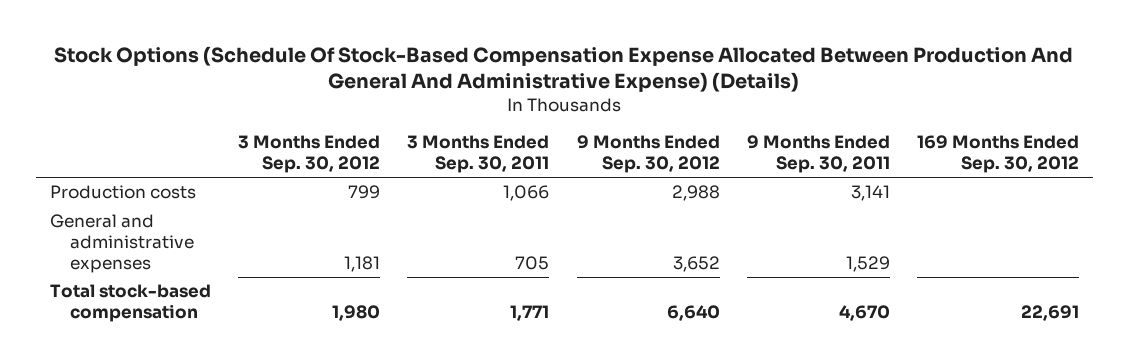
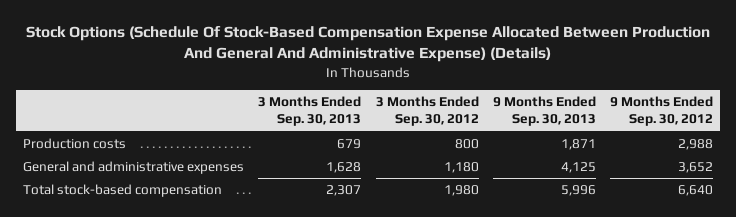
[407,135,550,173] 3 Months Ended Sep. 30, 2011 -> none
[746,135,890,173] 9 Months Ended Sep. 30, 2011 -> none
[917,135,1080,173] 169 Months Ended Sep. 30, 2012 -> none
none -> [258,96,362,127] 3 Months Ended Sep. 30, 2013
none -> [492,96,596,127] 9 Months Ended Sep. 30, 2013
[348,185,381,200] 799 -> [454,139,479,150] 800
[344,255,381,272] 1,181 -> [443,162,479,174] 1,180

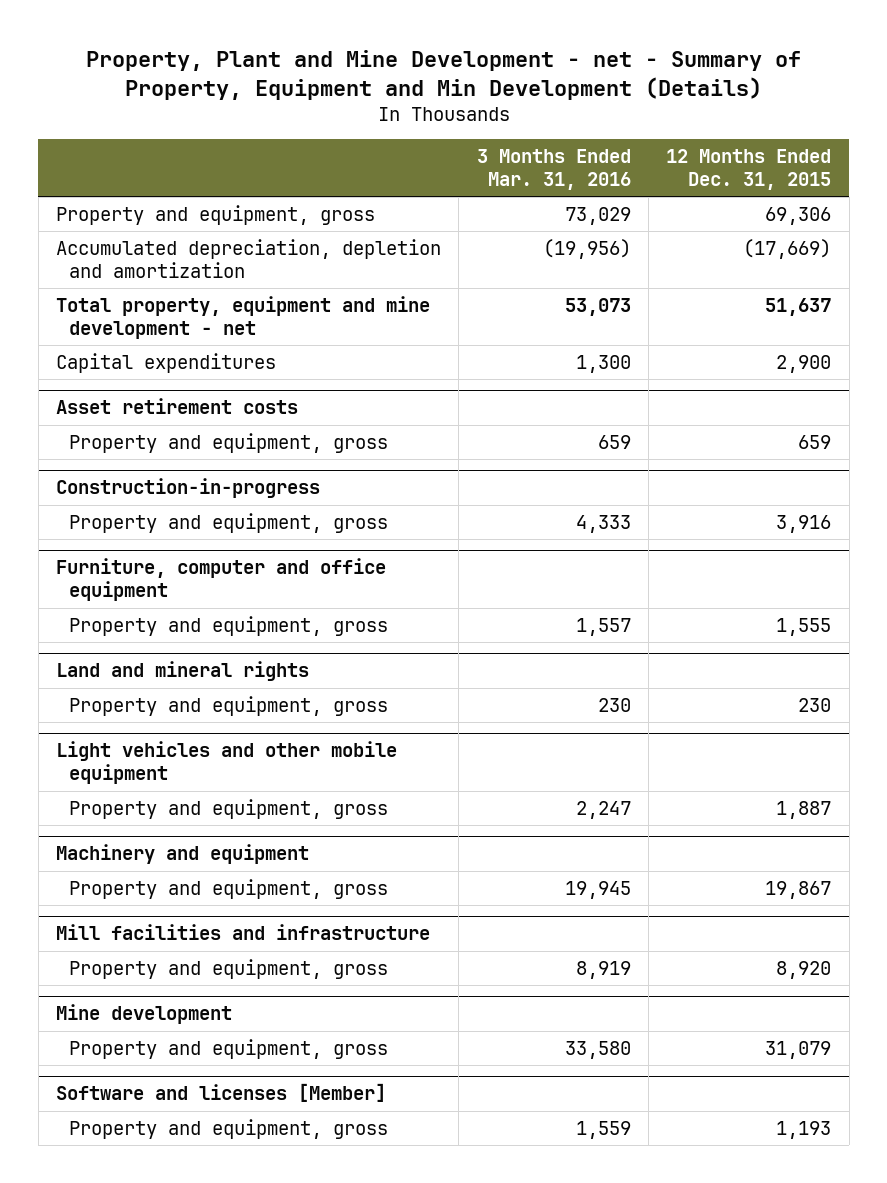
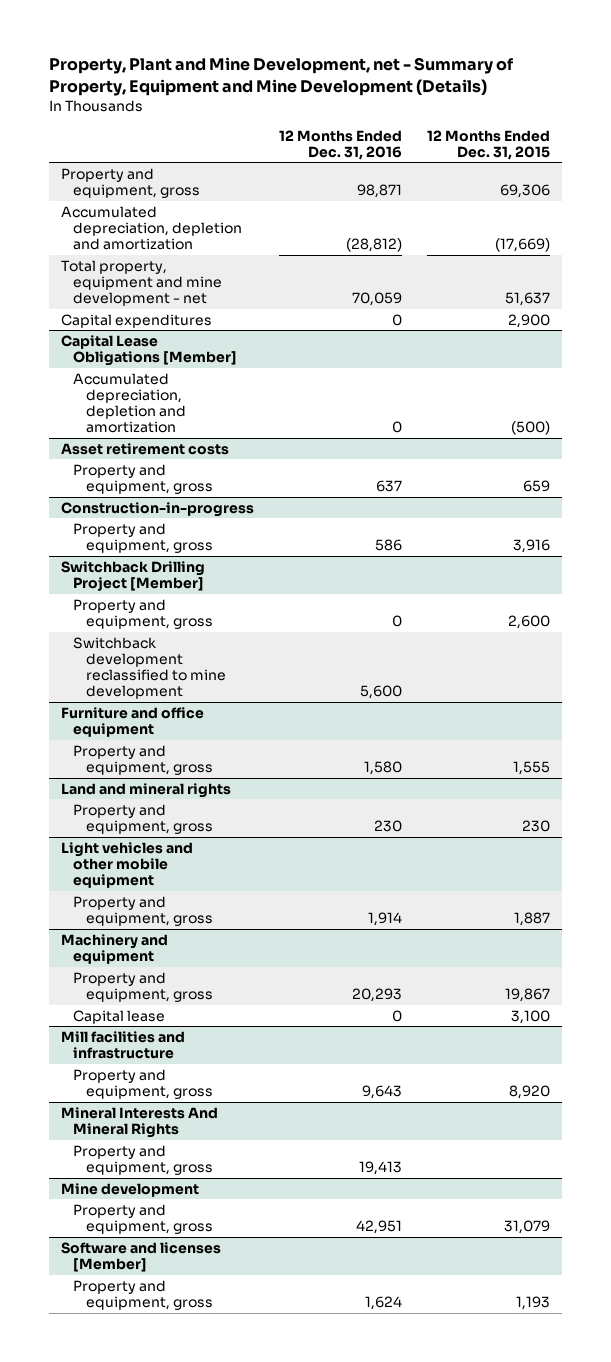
[85,49,801,100] Property, Plant and Mine Development - net - Summary of Property, Equipment and Min Development (Details) -> [48,57,514,96] Property, Plant and Mine Development, net - Summary of Property, Equipment and Mine Development (Details)
[476,149,631,191] 3 Months Ended Mar. 31, 2016 -> none
none -> [278,129,402,160] 12 Months Ended Dec. 31, 2016
none -> [61,334,238,366] Capital Lease Obligations [Member]
none -> [73,372,186,434] Accumulated depreciation, depletion and amortization
none -> [61,560,206,591] Switchback Drilling Project [Member]
none -> [73,598,213,629] Property and equipment, gross
none -> [73,636,226,700] Switchback development reclassified to mine development
[56,558,387,602] Furniture, computer and office equipment -> [61,706,205,737] Furniture and office equipment
none -> [73,1009,166,1024] Capital lease
none -> [61,1106,219,1138] Mineral Interests And Mineral Rights
none -> [73,1144,213,1175] Property and equipment, gross

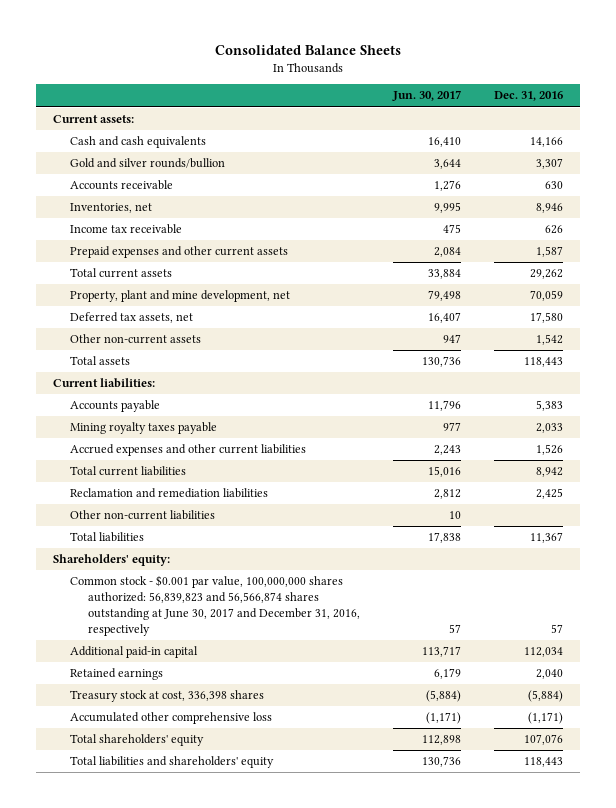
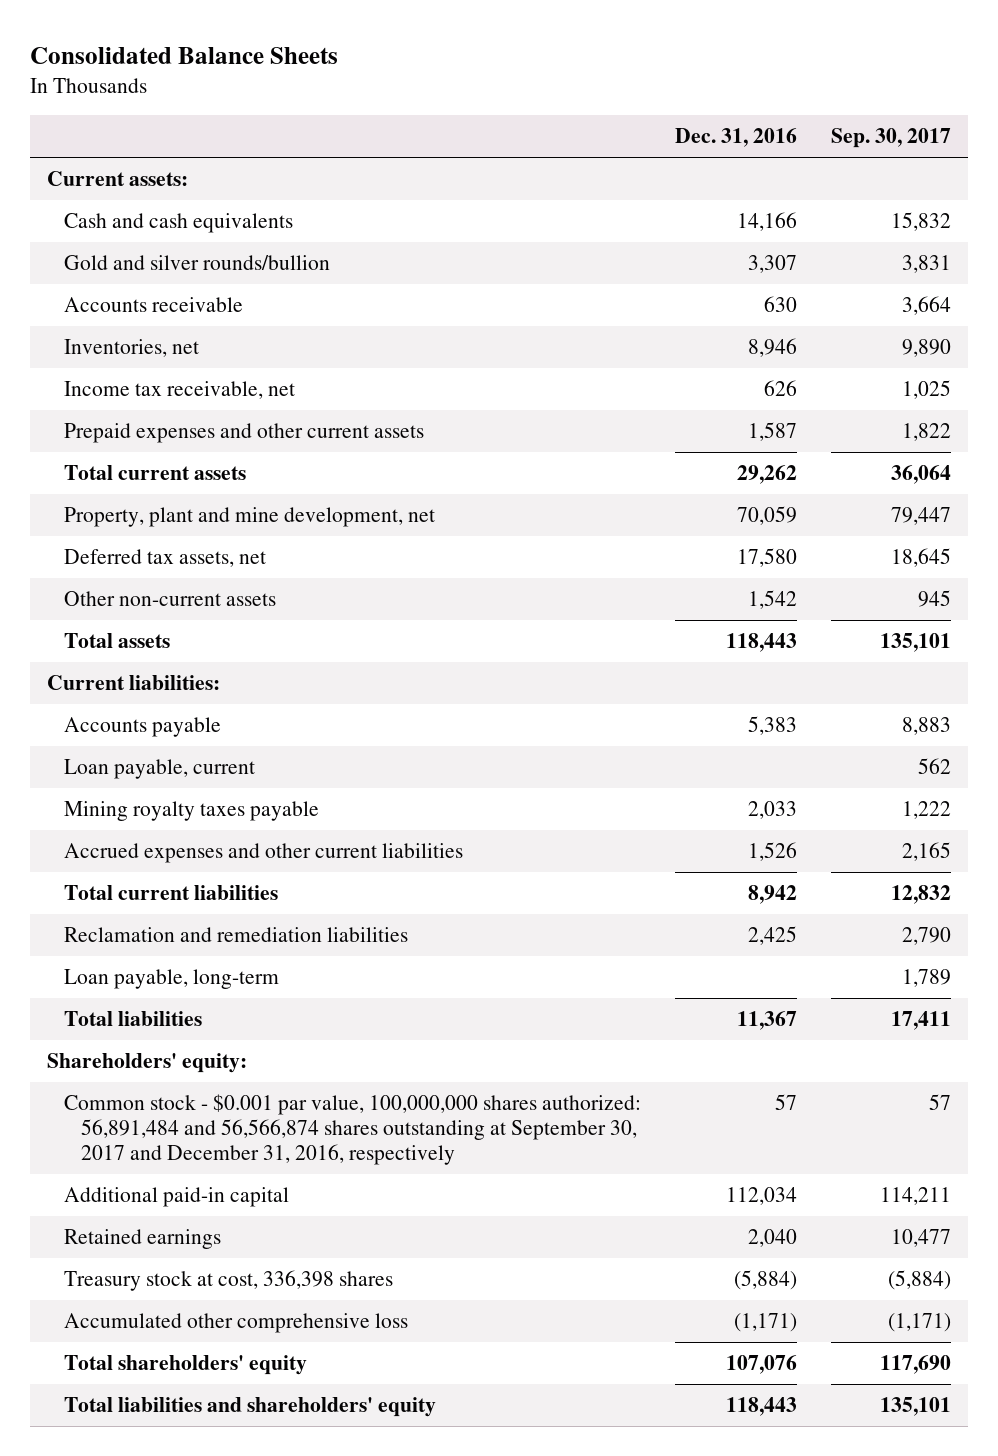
[392,90,462,102] Jun. 30, 2017 -> none
none -> [830,128,951,149] Sep. 30, 2017
[70,224,183,235] Income tax receivable -> [64,381,296,400] Income tax receivable, net
none -> [64,759,256,780] Loan payable, current
[70,510,216,521] Other non-current liabilities -> none
none -> [64,969,280,990] Loan payable, long-term
[70,575,360,636] Common stock - $0.001 par value, 100,000,000 shares authorized: 56,839,823 and 56,566,874 shares outstanding at June 30, 2017 and December 31, 2016, respectively -> [64,1094,642,1166] Common stock - $0.001 par value, 100,000,000 shares authorized: 56,891,484 and 56,566,874 shares outstanding at September 30, 2017 and December 31, 2016, respectively

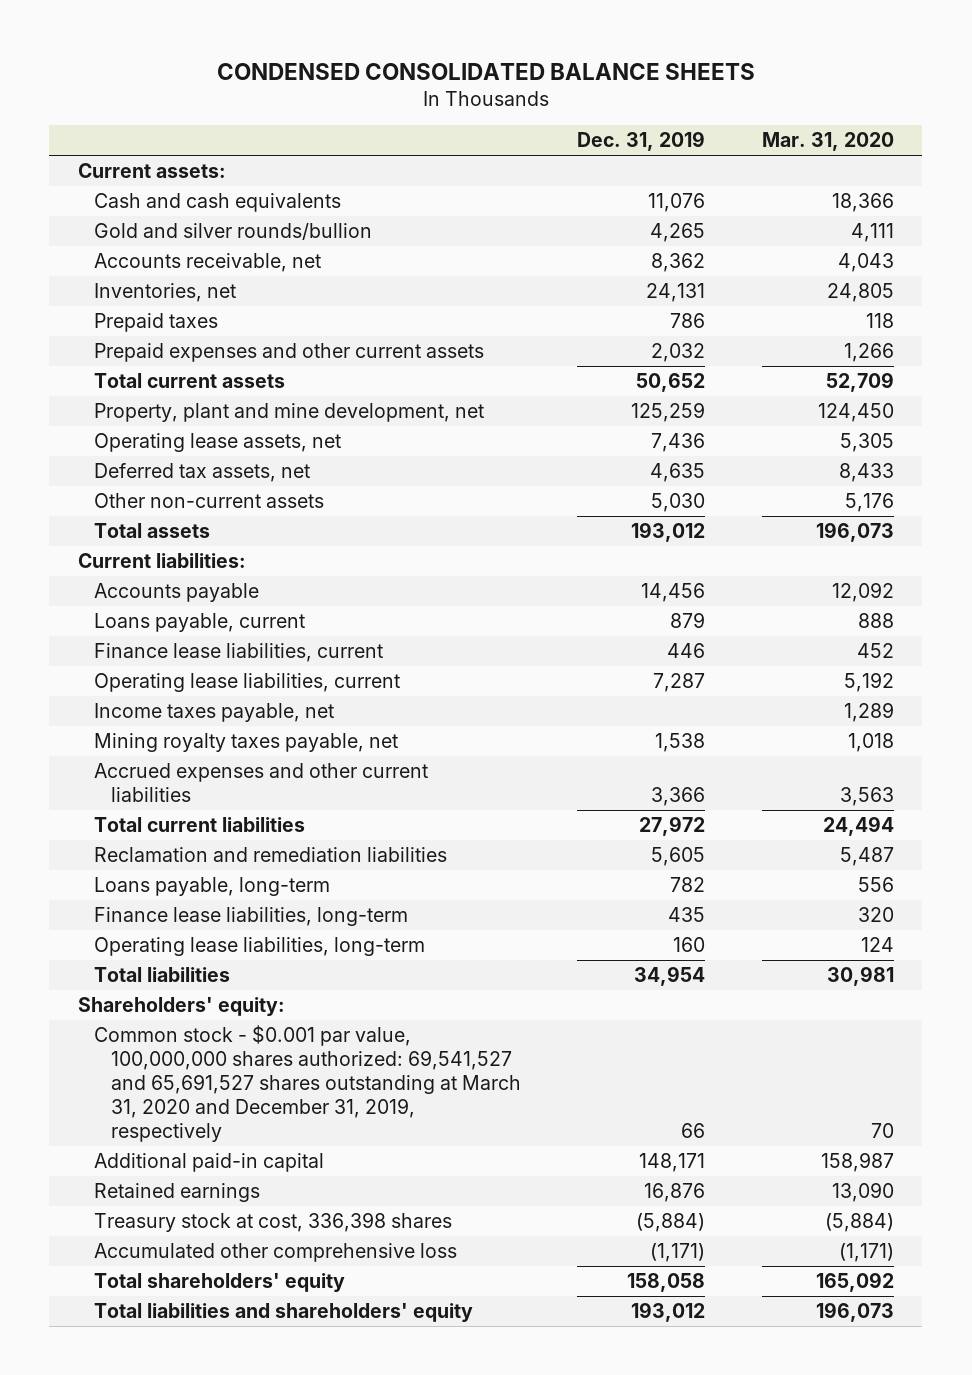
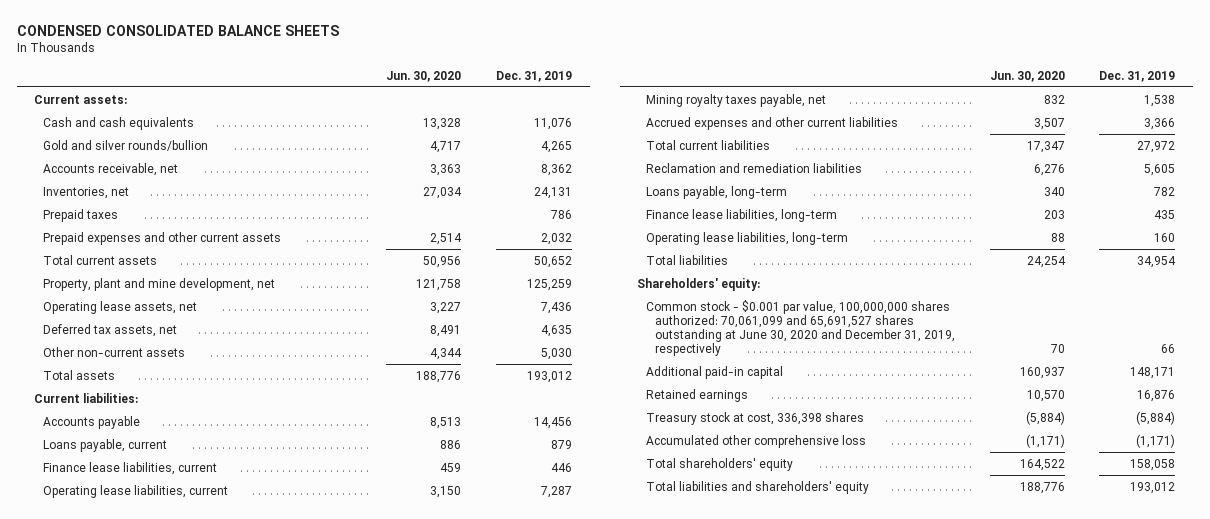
[761,132,894,152] Mar. 31, 2020 -> none
none -> [386,70,462,82] Jun. 30, 2020
[94,703,335,723] Income taxes payable, net -> none
[94,1025,521,1143] Common stock - $0.001 par value, 100,000,000 shares authorized: 69,541,527 and 65,691,527 shares outstanding at March 31, 2020 and December 31, 2019, respectively -> [646,299,956,356] Common stock - $0.001 par value, 100,000,000 shares authorized: 70,061,099 and 65,691,527 shares outstanding at June 30, 2020 and December 31, 2019, respectively

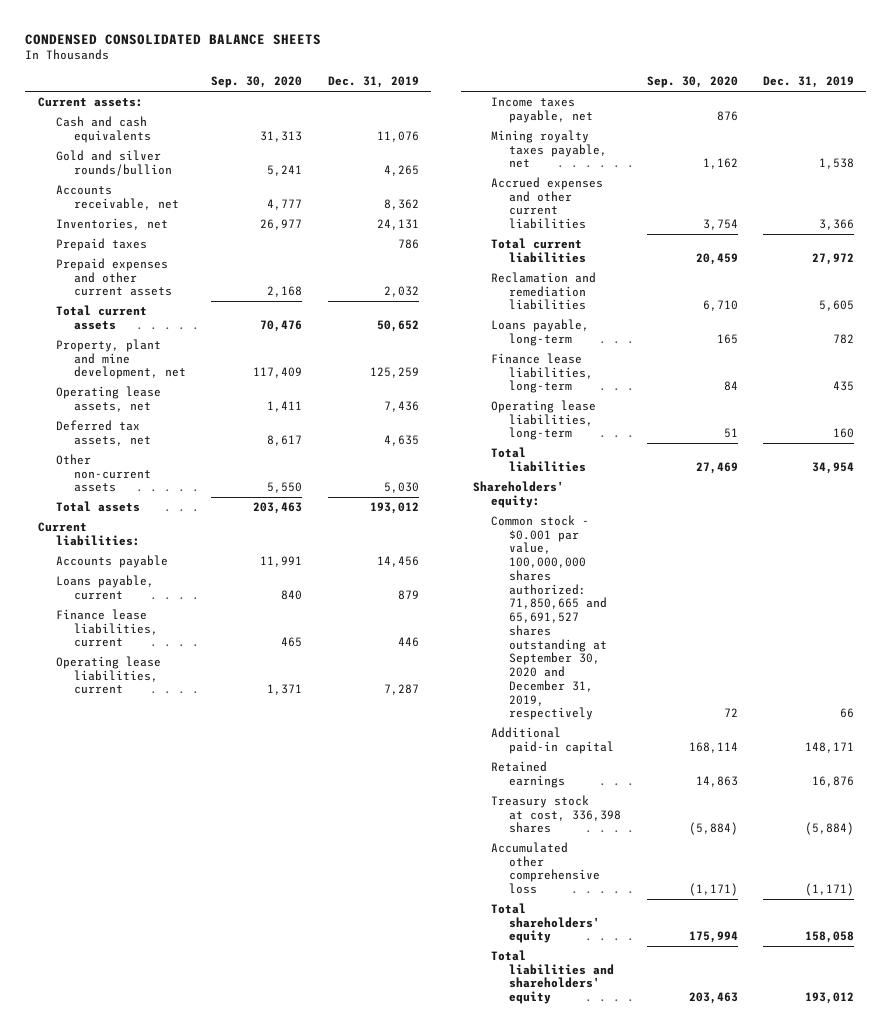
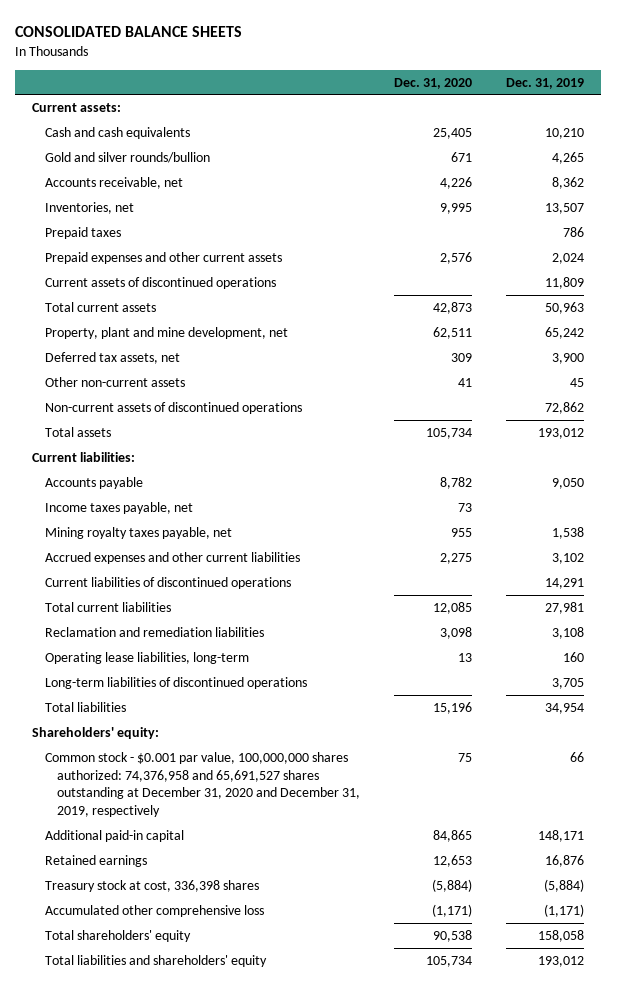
[25,33,322,45] CONDENSED CONSOLIDATED BALANCE SHEETS -> [15,25,243,37] CONSOLIDATED BALANCE SHEETS
[211,76,303,89] Sep. 30, 2020 -> none
none -> [393,77,472,89] Dec. 31, 2020
[376,130,419,142] 11,076 -> [545,127,585,139] 10,210
[376,219,419,231] 24,131 -> [545,202,585,214] 13,507
[56,386,162,412] Operating lease assets, net -> none
[383,286,419,298] 2,032 -> [552,252,585,264] 2,024
none -> [44,276,276,289] Current assets of discontinued operations
[376,319,419,332] 50,652 -> [545,301,585,314] 50,963
[369,367,419,379] 125,259 -> [545,326,585,339] 65,242
[383,434,419,446] 4,635 -> [552,352,585,364] 3,900
[383,482,419,494] 5,030 -> [570,377,585,387] 45
none -> [44,401,302,414] Non-current assets of discontinued operations
[56,575,155,600] Loans payable, current -> none
[56,609,159,648] Finance lease liabilities, current -> none
[56,656,162,695] Operating lease liabilities, current -> none
[376,556,419,568] 14,456 -> [552,477,585,489] 9,050
[491,319,590,346] Loans payable, long-term -> none
[491,353,594,394] Finance lease liabilities, long-term -> none
[818,219,854,231] 3,366 -> [552,552,585,564] 3,102
none -> [44,576,291,589] Current liabilities of discontinued operations
[811,252,854,265] 27,972 -> [545,601,585,614] 27,981
[818,300,854,312] 5,605 -> [552,626,585,639] 3,108
none -> [44,676,307,689] Long-term liabilities of discontinued operations
[491,515,608,721] Common stock - $0.001 par value, 100,000,000 shares authorized: 71,850,665 and 65,691,527 shares outstanding at September 30, 2020 and December 31, 2019, respectively -> [44,751,360,818] Common stock - $0.001 par value, 100,000,000 shares authorized: 74,376,958 and 65,691,527 shares outstanding at December 31, 2020 and December 31, 2019, respectively

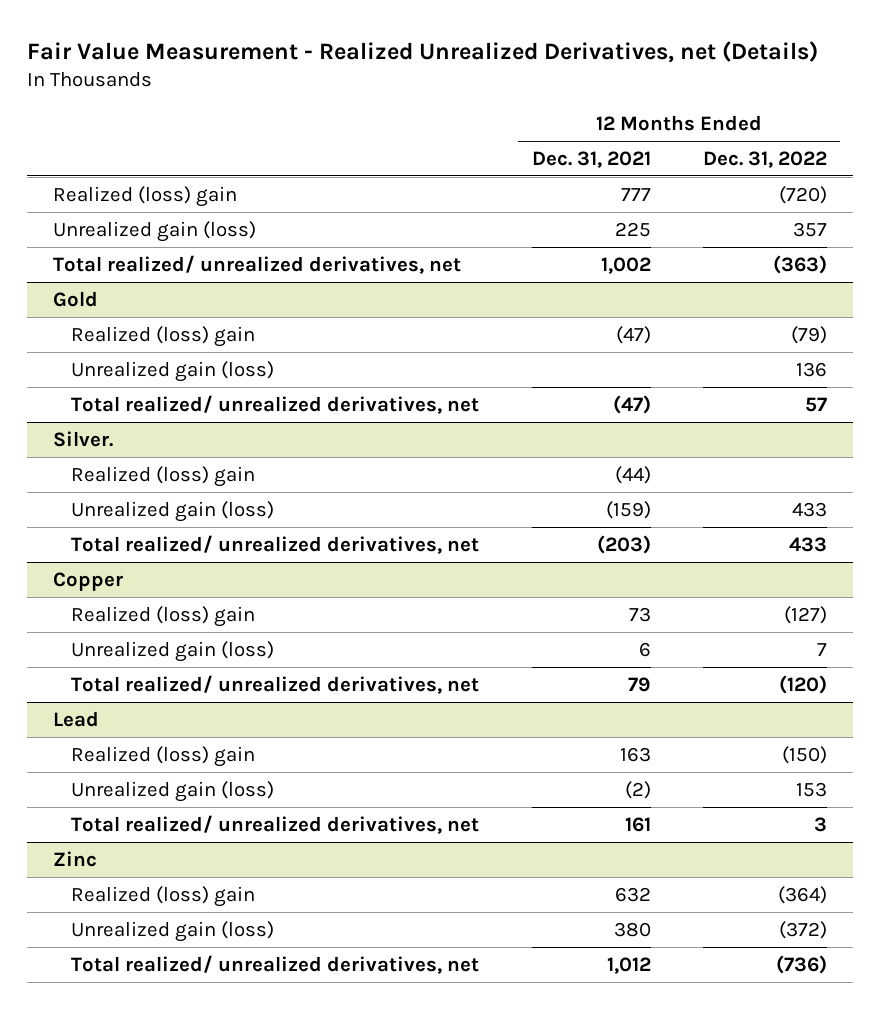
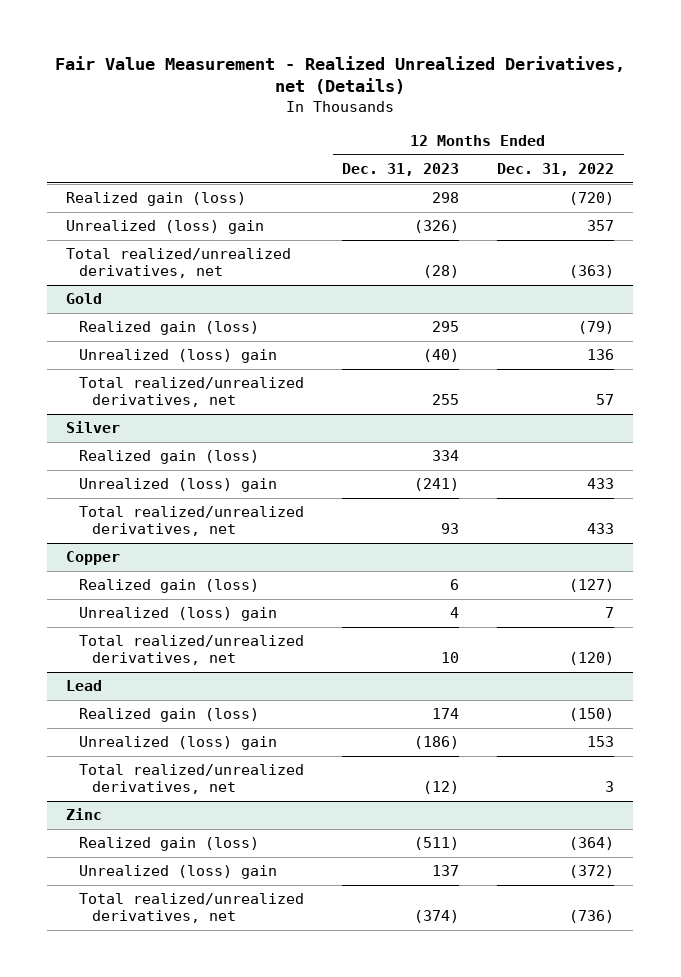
[531,150,651,168] Dec. 31, 2021 -> none
none -> [342,163,460,177] Dec. 31, 2023
[53,185,238,207] Realized (loss) gain -> [66,192,247,207] Realized gain (loss)
[53,220,257,242] Unrealized gain (loss) -> [66,220,265,235] Unrealized (loss) gain
[53,254,462,274] Total realized/ unrealized derivatives, net -> [66,248,292,279] Total realized/unrealized derivatives, net
[71,325,256,347] Realized (loss) gain -> [79,321,260,336] Realized gain (loss)
[71,360,275,382] Unrealized gain (loss) -> [79,349,278,364] Unrealized (loss) gain
[71,394,480,414] Total realized/ unrealized derivatives, net -> [79,377,305,408] Total realized/unrealized derivatives, net
[53,430,114,447] Silver. -> [66,421,121,434] Silver
[71,465,256,487] Realized (loss) gain -> [79,450,260,465] Realized gain (loss)
[71,500,275,522] Unrealized gain (loss) -> [79,478,278,493] Unrealized (loss) gain
[71,534,480,554] Total realized/ unrealized derivatives, net -> [79,506,305,537] Total realized/unrealized derivatives, net
[71,605,256,627] Realized (loss) gain -> [79,579,260,594] Realized gain (loss)
[71,640,275,662] Unrealized gain (loss) -> [79,607,278,622] Unrealized (loss) gain
[71,674,480,694] Total realized/ unrealized derivatives, net -> [79,635,305,666] Total realized/unrealized derivatives, net
[71,745,256,767] Realized (loss) gain -> [79,708,260,723] Realized gain (loss)
[71,780,275,802] Unrealized gain (loss) -> [79,736,278,751] Unrealized (loss) gain
[71,814,480,834] Total realized/ unrealized derivatives, net -> [79,764,305,795] Total realized/unrealized derivatives, net
[71,885,256,907] Realized (loss) gain -> [79,837,260,852] Realized gain (loss)
[71,920,275,942] Unrealized gain (loss) -> [79,865,278,880] Unrealized (loss) gain
[71,954,480,974] Total realized/ unrealized derivatives, net -> [79,893,305,924] Total realized/unrealized derivatives, net

